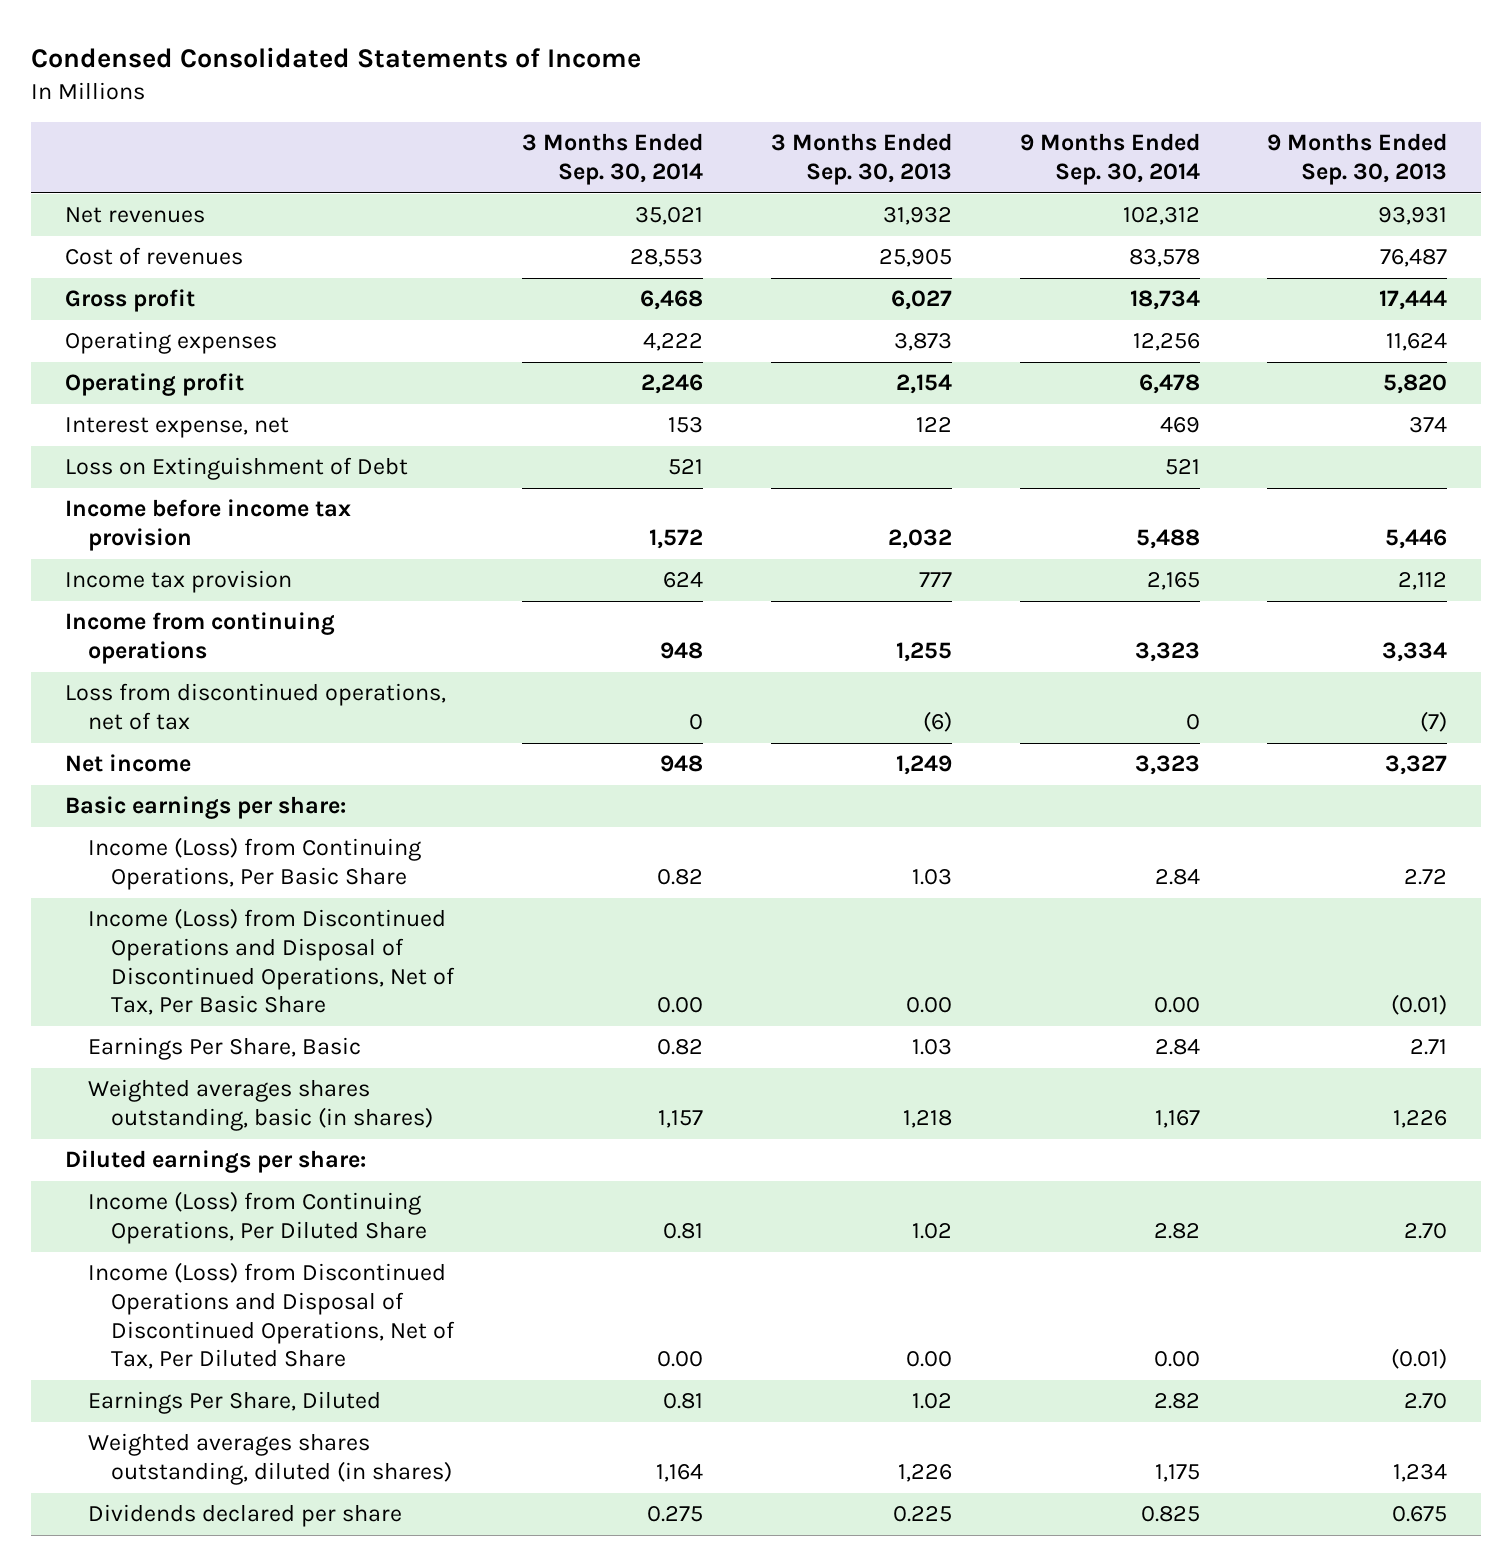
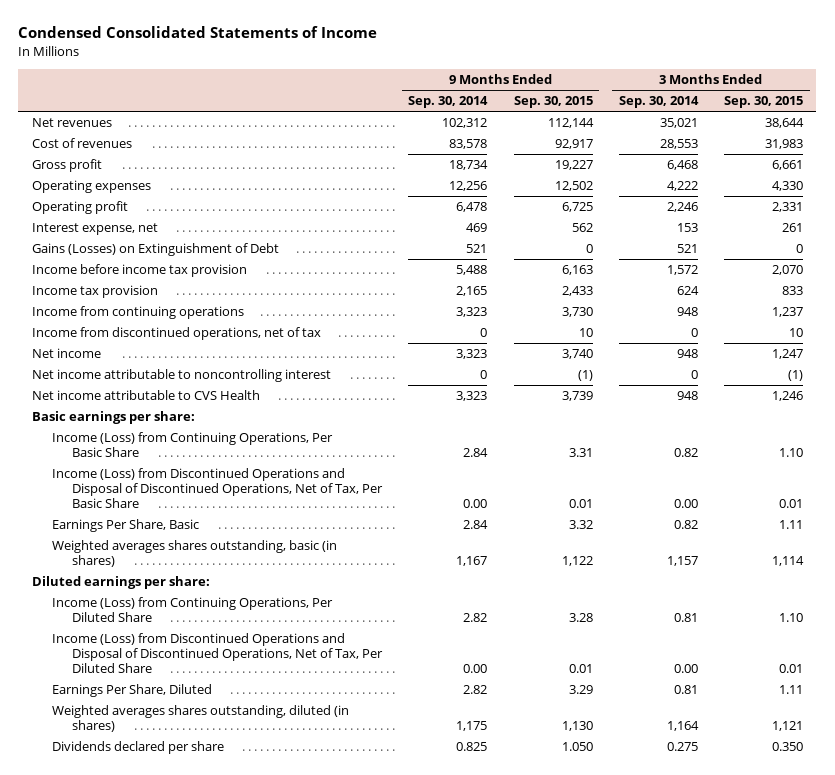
[770,133,952,186] 3 Months Ended Sep. 30, 2013 -> none
[1267,133,1448,186] 9 Months Ended Sep. 30, 2013 -> none
none -> [513,96,593,109] Sep. 30, 2015
none -> [724,96,804,109] Sep. 30, 2015
[64,457,408,481] Loss on Extinguishment of Debt -> [31,243,279,257] Gains (Losses) on Extinguishment of Debt
[64,683,446,731] Loss from discontinued operations, net of tax -> [31,327,321,341] Income from discontinued operations, net of tax
none -> [31,369,331,383] Net income attributable to noncontrolling interest
none -> [31,390,260,401] Net income attributable to CVS Health

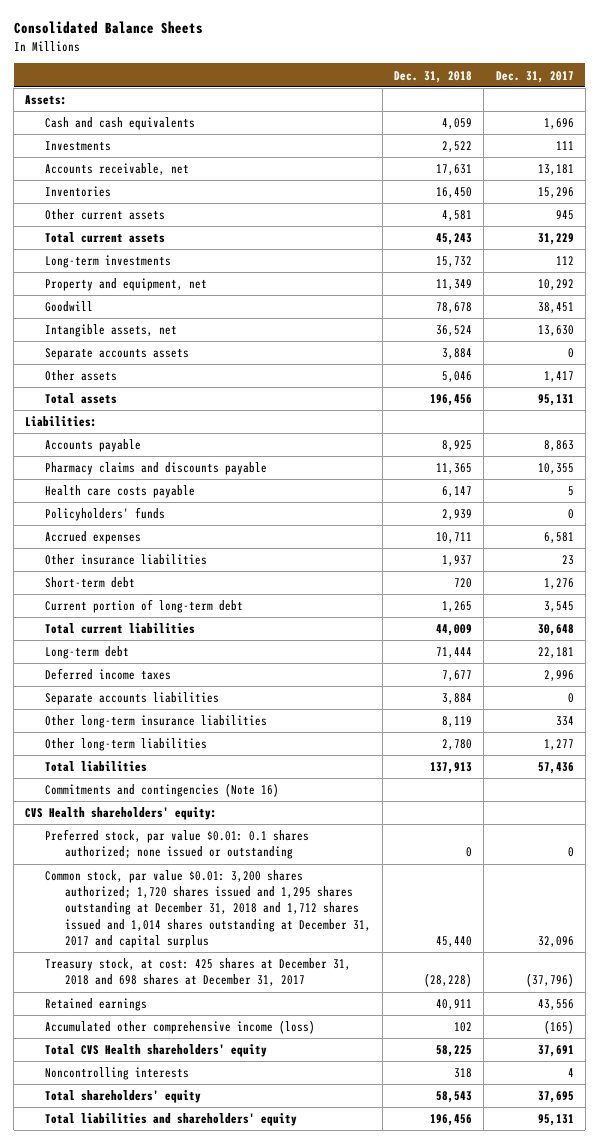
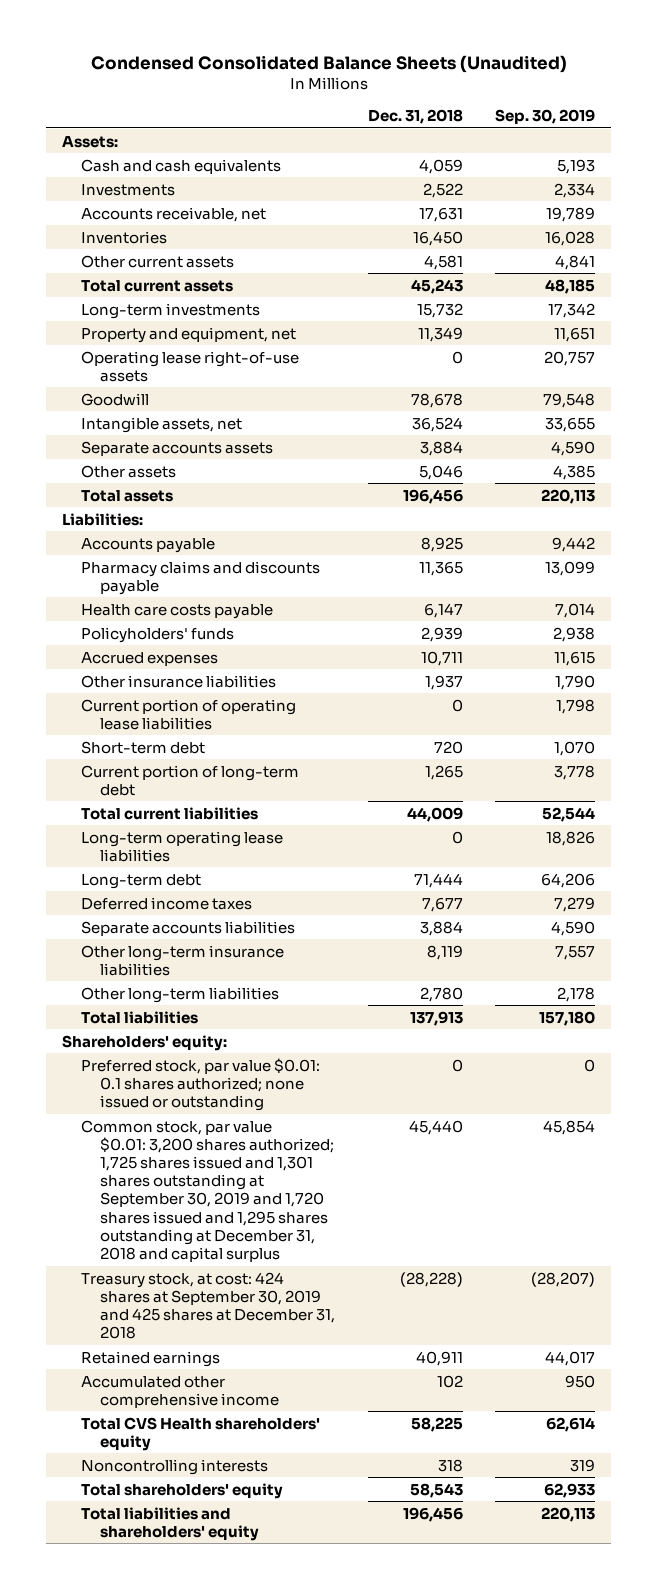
[13,21,203,35] Consolidated Balance Sheets -> [90,54,567,73] Condensed Consolidated Balance Sheets (Unaudited)
[495,70,574,83] Dec. 31, 2017 -> none
none -> [495,109,596,125] Sep. 30, 2019
none -> [81,350,300,382] Operating lease right-of-use assets
none -> [81,698,297,730] Current portion of operating lease liabilities
none -> [81,830,284,862] Long-term operating lease liabilities
[45,783,280,798] Commitments and contingencies (Note 16) -> none
[25,807,218,821] CVS Health shareholders' equity: -> [61,1034,227,1051] Shareholders' equity:
[45,870,371,948] Common stock, par value $0.01: 3,200 shares authorized; 1,720 shares issued and 1,295 shares outstanding at December 31, 2018 and 1,712 shares issued and 1,014 shares outstanding at December 31, 2017 and capital surplus -> [81,1119,335,1263] Common stock, par value $0.01: 3,200 shares authorized; 1,725 shares issued and 1,301 shares outstanding at September 30, 2019 and 1,720 shares issued and 1,295 shares outstanding at December 31, 2018 and capital surplus
[45,958,352,987] Treasury stock, at cost: 425 shares at December 31, 2018 and 698 shares at December 31, 2017 -> [81,1271,336,1340] Treasury stock, at cost: 424 shares at September 30, 2019 and 425 shares at December 31, 2018
[45,1020,316,1035] Accumulated other comprehensive income (loss) -> [81,1375,280,1408] Accumulated other comprehensive income

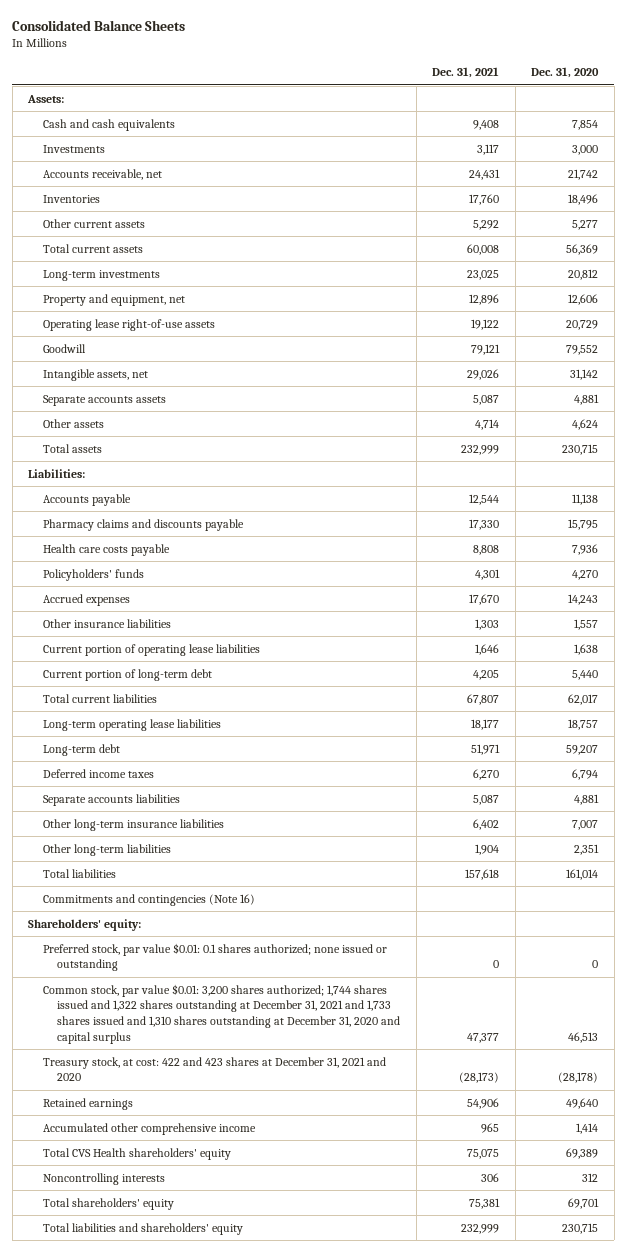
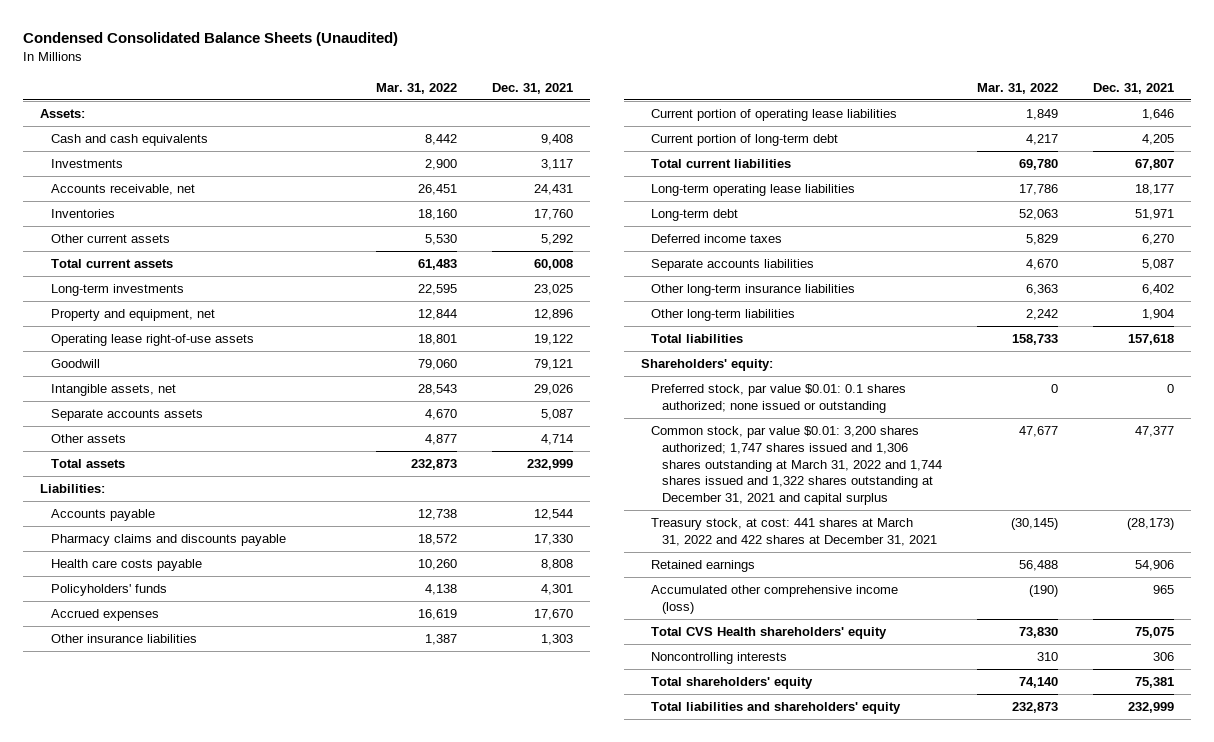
[12,19,186,31] Consolidated Balance Sheets -> [22,32,398,47] Condensed Consolidated Balance Sheets (Unaudited)
[531,67,600,79] Dec. 31, 2020 -> none
none -> [376,82,458,94] Mar. 31, 2022
[42,893,255,906] Commitments and contingencies (Note 16) -> none
[42,983,401,1045] Common stock, par value $0.01: 3,200 shares authorized; 1,744 shares issued and 1,322 shares outstanding at December 31, 2021 and 1,733 shares issued and 1,310 shares outstanding at December 31, 2020 and capital surplus -> [651,426,942,505] Common stock, par value $0.01: 3,200 shares authorized; 1,747 shares issued and 1,306 shares outstanding at March 31, 2022 and 1,744 shares issued and 1,322 shares outstanding at December 31, 2021 and capital surplus
[42,1056,386,1082] Treasury stock, at cost: 422 and 423 shares at December 31, 2021 and 2020 -> [651,518,937,546] Treasury stock, at cost: 441 shares at March 31, 2022 and 422 shares at December 31, 2021
[42,1122,256,1135] Accumulated other comprehensive income -> [651,585,899,614] Accumulated other comprehensive income (loss)

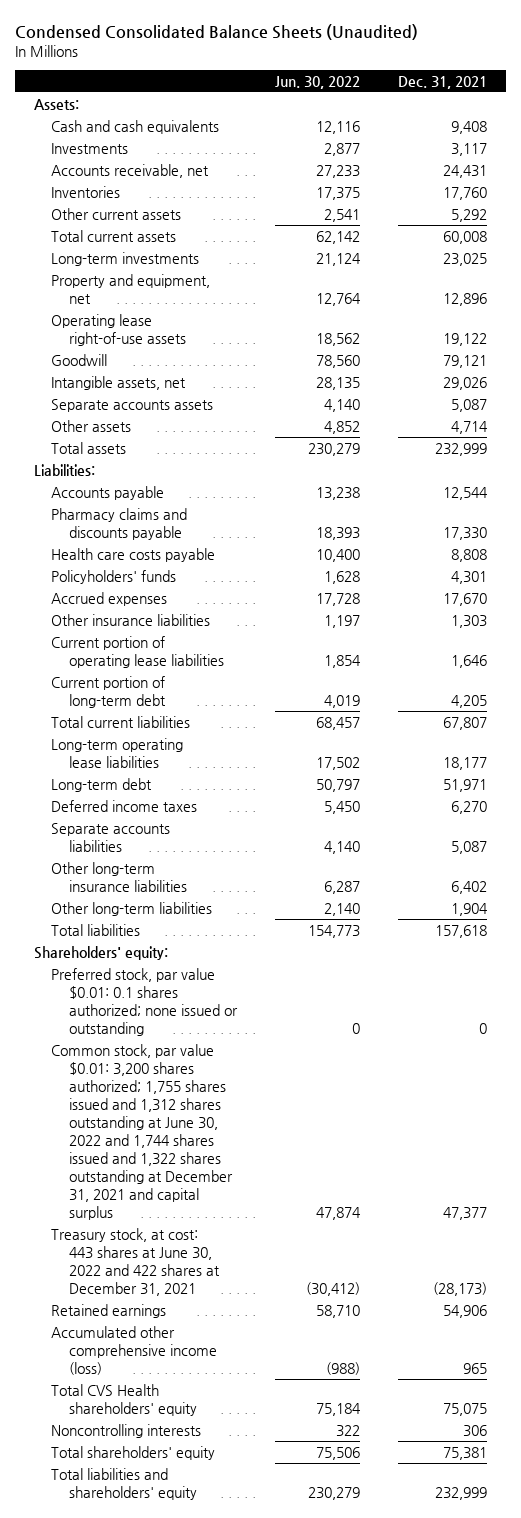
[376,82,458,94] Mar. 31, 2022 -> none
none -> [275,75,361,89] Jun. 30, 2022
[651,426,942,505] Common stock, par value $0.01: 3,200 shares authorized; 1,747 shares issued and 1,306 shares outstanding at March 31, 2022 and 1,744 shares issued and 1,322 shares outstanding at December 31, 2021 and capital surplus -> [51,1043,234,1220] Common stock, par value $0.01: 3,200 shares authorized; 1,755 shares issued and 1,312 shares outstanding at June 30, 2022 and 1,744 shares issued and 1,322 shares outstanding at December 31, 2021 and capital surplus
[651,518,937,546] Treasury stock, at cost: 441 shares at March 31, 2022 and 422 shares at December 31, 2021 -> [51,1227,221,1296] Treasury stock, at cost: 443 shares at June 30, 2022 and 422 shares at December 31, 2021

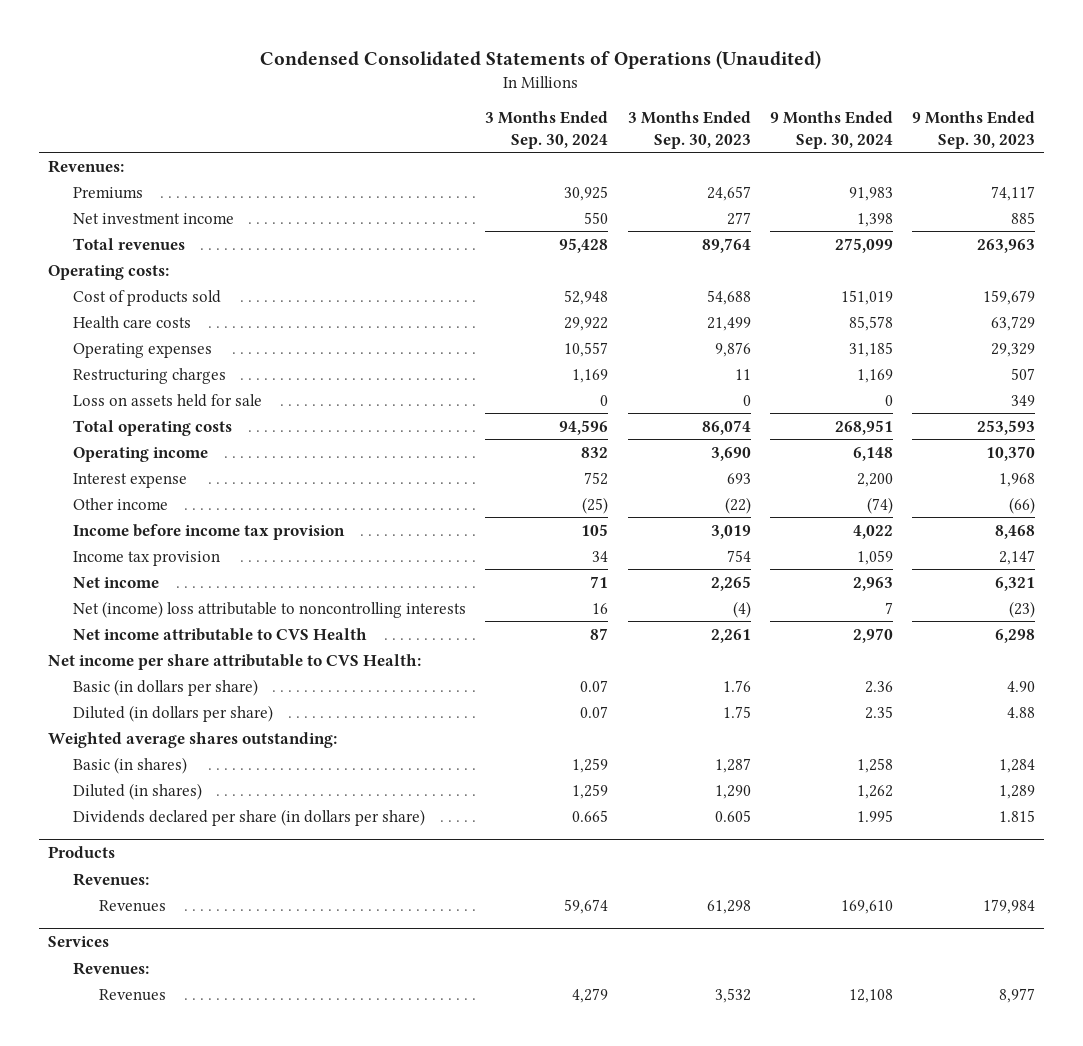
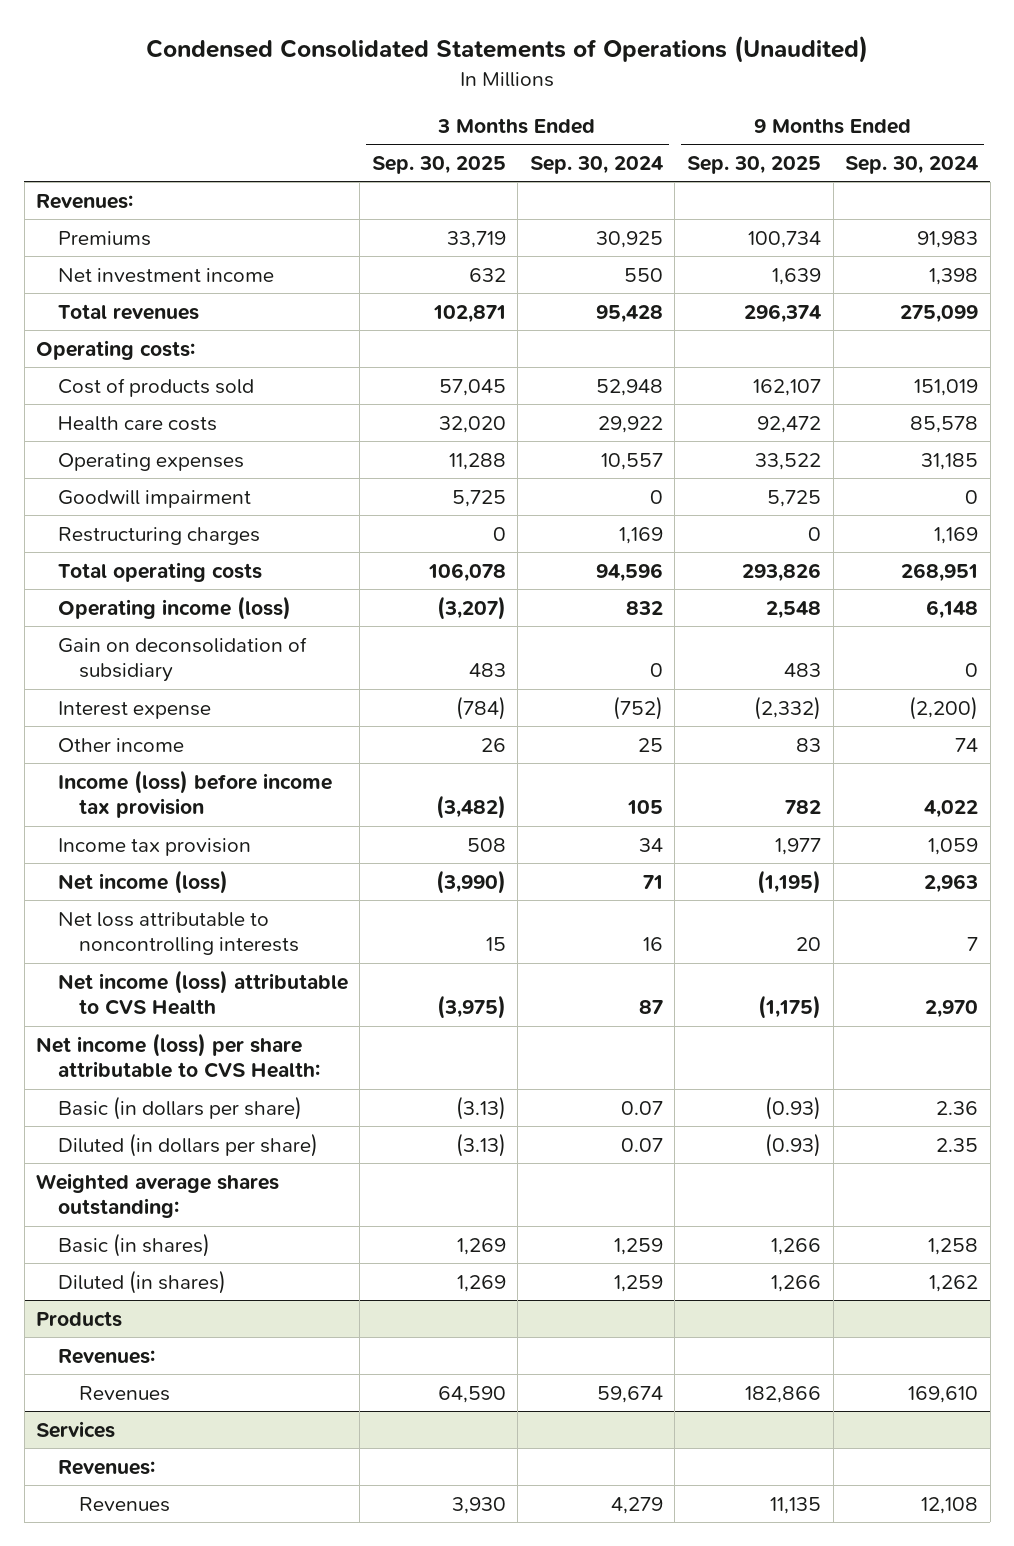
[627,110,751,149] 3 Months Ended Sep. 30, 2023 -> none
[911,110,1035,149] 9 Months Ended Sep. 30, 2023 -> none
none -> [371,155,506,174] Sep. 30, 2025
none -> [687,155,822,174] Sep. 30, 2025
none -> [57,489,251,508] Goodwill impairment
[73,393,263,407] Loss on assets held for sale -> none
[73,446,209,462] Operating income -> [57,595,291,620] Operating income (loss)
none -> [57,636,307,683] Gain on deconsolidation of subsidiary
[584,471,609,485] 752 -> [612,695,663,720] (752)
[856,472,893,487] 2,200 -> [909,695,979,720] (2,200)
[582,496,609,514] (25) -> [637,737,663,752] 25
[866,496,893,514] (74) -> [955,737,979,752] 74
[73,523,346,540] Income before income tax provision -> [57,769,332,819] Income (loss) before income tax provision
[73,576,160,588] Net income -> [57,869,228,894] Net income (loss)
[73,600,467,618] Net (income) loss attributable to noncontrolling interests -> [57,911,299,956] Net loss attributable to noncontrolling interests
[73,627,368,641] Net income attributable to CVS Health -> [57,969,348,1016] Net income (loss) attributable to CVS Health
[48,653,422,670] Net income per share attributable to CVS Health: -> [36,1032,320,1079] Net income (loss) per share attributable to CVS Health:
[73,808,426,826] Dividends declared per share (in dollars per share) -> none

